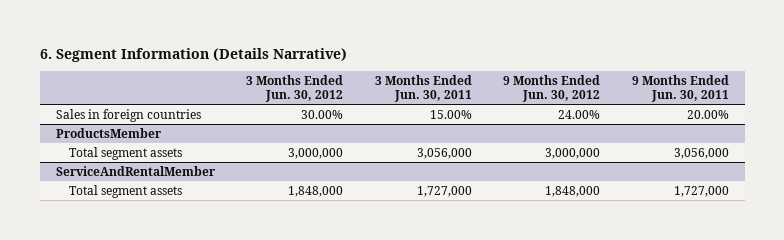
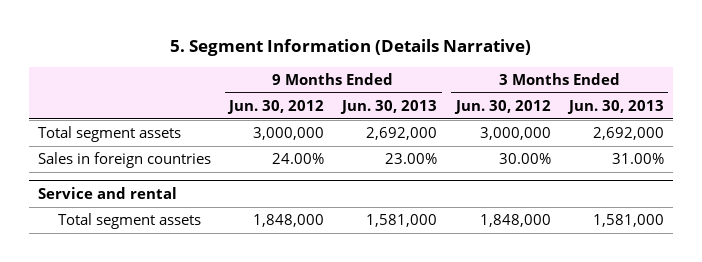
[39,47,347,62] 6. Segment Information (Details Narrative) -> [169,38,531,56] 5. Segment Information (Details Narrative)
[374,74,472,103] 3 Months Ended Jun. 30, 2011 -> none
[631,74,729,103] 9 Months Ended Jun. 30, 2011 -> none
none -> [340,99,438,114] Jun. 30, 2013
none -> [566,99,664,114] Jun. 30, 2013
[55,128,162,139] ProductsMember -> none
[55,166,216,177] ServiceAndRentalMember -> none
[55,109,201,123] Sales in foreign countries -> [38,152,212,169] Sales in foreign countries
none -> [38,186,178,199] Service and rental

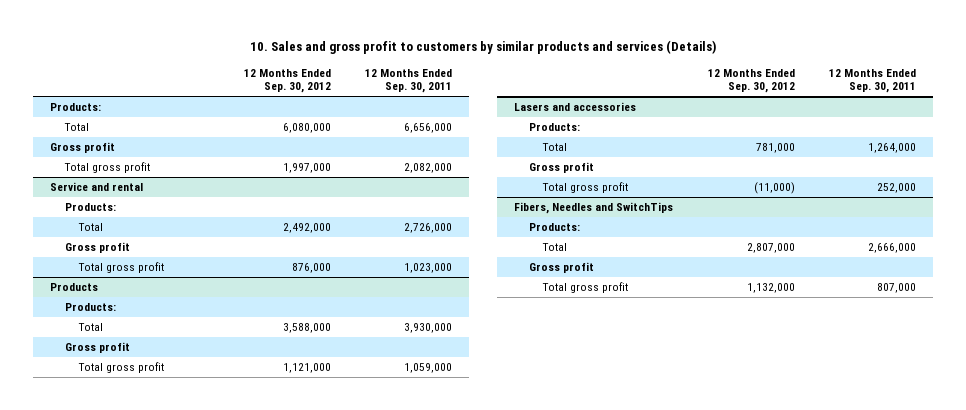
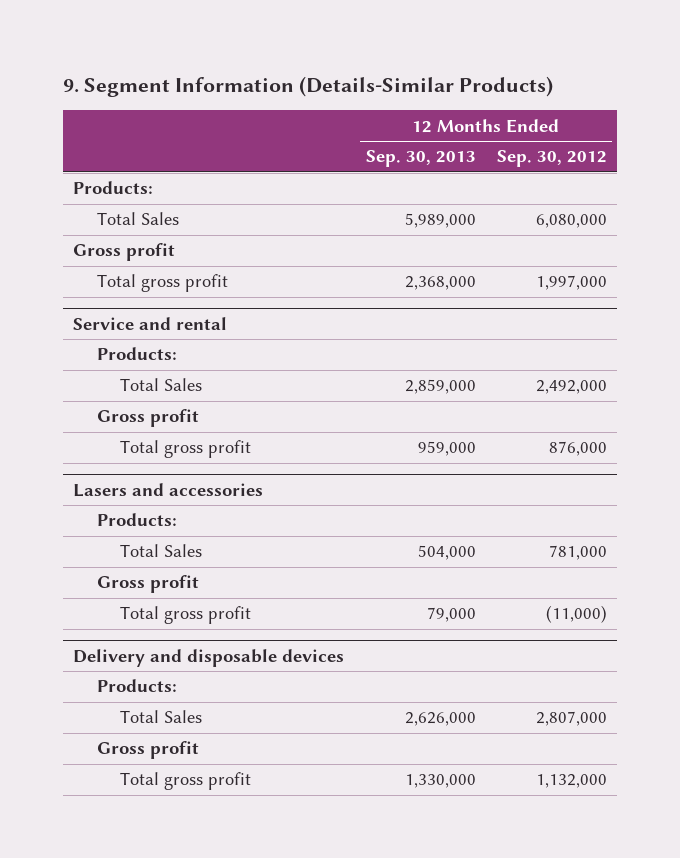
[250,40,717,55] 10. Sales and gross profit to customers by similar products and services (Details) -> [62,75,553,97] 9. Segment Information (Details-Similar Products)
[364,68,452,94] 12 Months Ended Sep. 30, 2011 -> none
none -> [365,150,476,168] Sep. 30, 2013
[63,123,89,132] Total -> [96,212,179,226] Total Sales
[77,223,103,232] Total -> [119,378,202,392] Total Sales
[50,283,99,292] Products -> none
[64,303,116,312] Products: -> none
[77,323,103,332] Total -> none
[64,342,130,354] Gross profit -> none
[77,362,164,374] Total gross profit -> none
[541,143,567,152] Total -> [119,544,202,558] Total Sales
[514,202,674,215] Fibers, Needles and SwitchTips -> none
none -> [73,648,345,667] Delivery and disposable devices
[541,243,567,252] Total -> [119,710,202,724] Total Sales

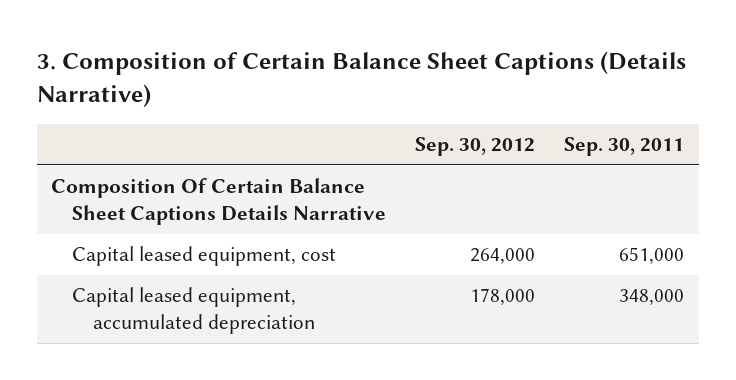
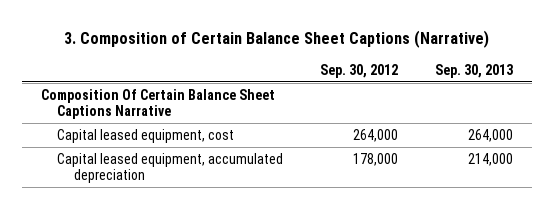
[36,51,686,108] 3. Composition of Certain Balance Sheet Captions (Details Narrative) -> [64,29,490,48] 3. Composition of Certain Balance Sheet Captions (Narrative)
[564,137,685,157] Sep. 30, 2011 -> none
none -> [435,63,514,78] Sep. 30, 2013
[51,178,387,226] Composition Of Certain Balance Sheet Captions Details Narrative -> [40,88,275,119] Composition Of Certain Balance Sheet Captions Narrative

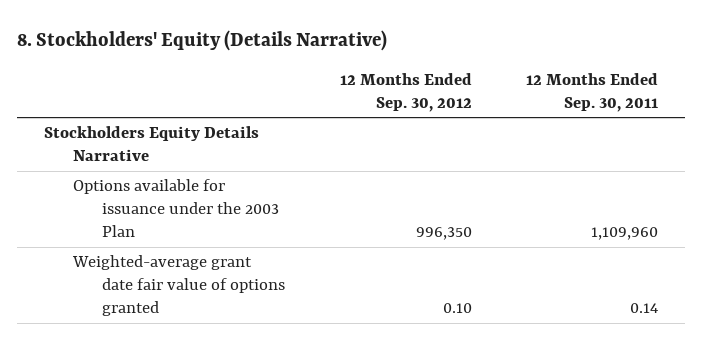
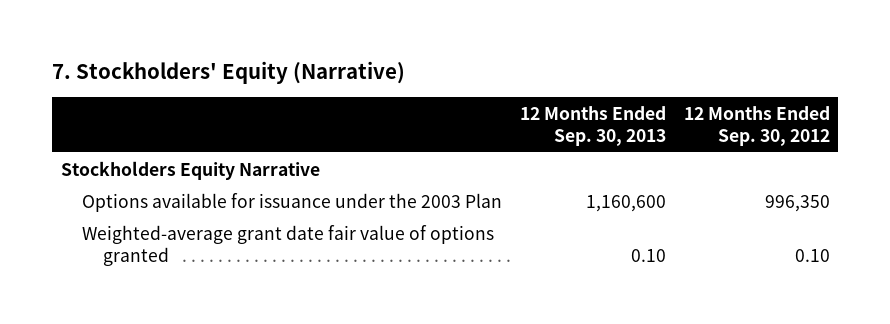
[16,29,387,51] 8. Stockholders' Equity (Details Narrative) -> [51,61,405,85] 7. Stockholders' Equity (Narrative)
[526,72,659,112] 12 Months Ended Sep. 30, 2011 -> none
none -> [519,105,666,147] 12 Months Ended Sep. 30, 2013
[44,126,260,162] Stockholders Equity Details Narrative -> [60,160,320,180] Stockholders Equity Narrative

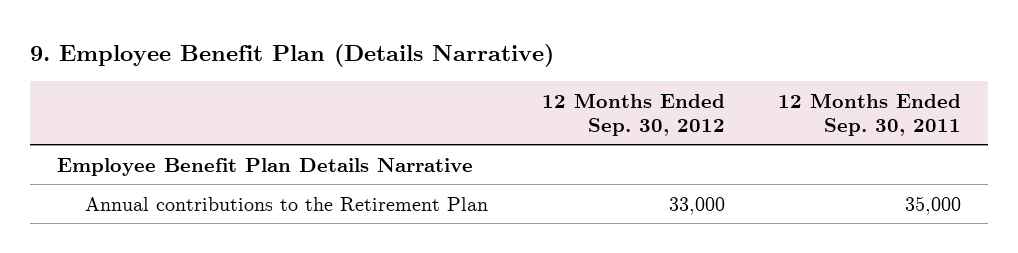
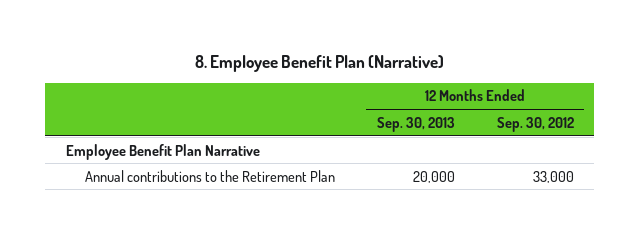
[29,43,554,67] 9. Employee Benefit Plan (Details Narrative) -> [194,55,444,73] 8. Employee Benefit Plan (Narrative)
[778,92,962,136] 12 Months Ended Sep. 30, 2011 -> none
none -> [376,116,455,132] Sep. 30, 2013
[56,157,473,176] Employee Benefit Plan Details Narrative -> [66,143,261,160] Employee Benefit Plan Narrative

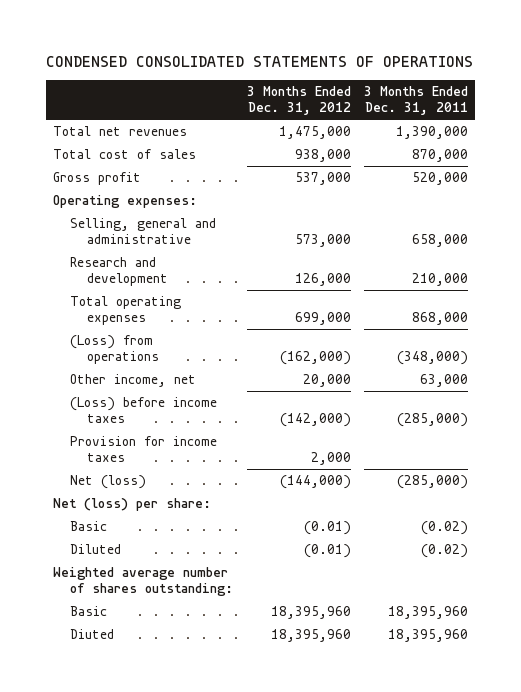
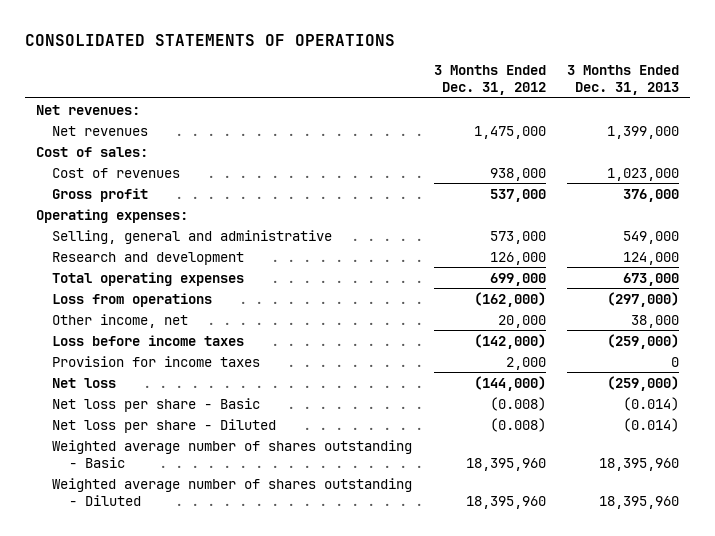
[46,55,474,67] CONDENSED CONSOLIDATED STATEMENTS OF OPERATIONS -> [24,33,395,46] CONSOLIDATED STATEMENTS OF OPERATIONS
[364,86,469,116] 3 Months Ended Dec. 31, 2011 -> none
none -> [567,64,680,95] 3 Months Ended Dec. 31, 2013
none -> [35,104,140,115] Net revenues:
[53,125,188,136] Total net revenues -> [52,125,149,136] Net revenues
none -> [35,146,148,157] Cost of sales:
[53,148,197,159] Total cost of sales -> [52,167,181,178] Cost of revenues
[69,334,159,365] (Loss) from operations -> [52,292,213,307] Loss from operations
[69,396,217,424] (Loss) before income taxes -> [52,334,245,346] Loss before income taxes
[53,497,212,511] Net (loss) per share: -> none
[53,566,233,597] Weighted average number of shares outstanding: -> none
[69,474,146,489] Net (loss) -> [52,377,117,388] Net loss
[69,520,107,531] Basic -> [52,397,261,412] Net loss per share - Basic
[303,520,351,535] (0.01) -> [489,396,546,411] (0.008)
[69,543,121,554] Diluted -> [52,418,277,433] Net loss per share - Diluted
[303,543,351,558] (0.01) -> [489,417,546,432] (0.008)
[69,605,107,616] Basic -> [52,439,413,468] Weighted average number of shares outstanding - Basic
[69,628,114,639] Diuted -> [52,477,413,506] Weighted average number of shares outstanding - Diluted

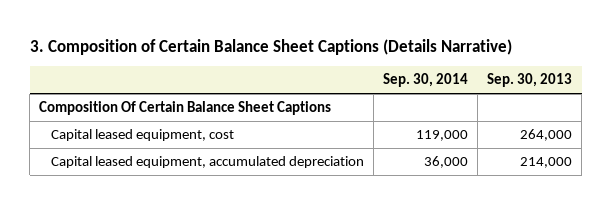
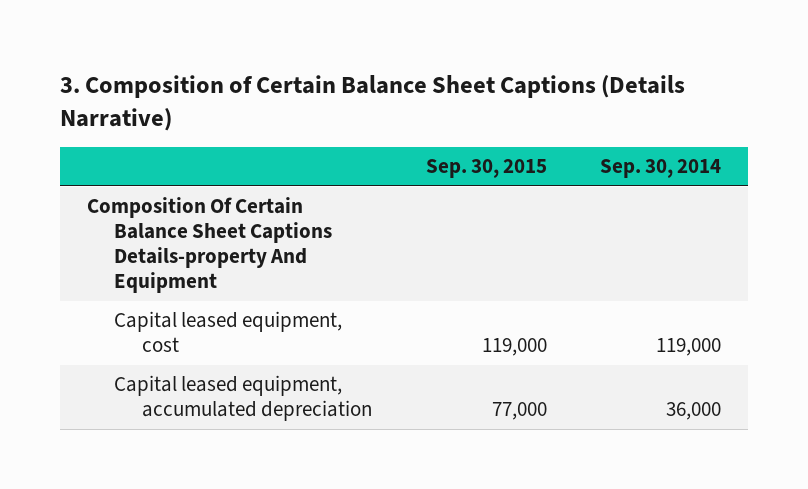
[487,73,573,88] Sep. 30, 2013 -> none
none -> [425,159,547,179] Sep. 30, 2015
[39,101,332,116] Composition Of Certain Balance Sheet Captions -> [86,197,333,294] Composition Of Certain Balance Sheet Captions Details-property And Equipment

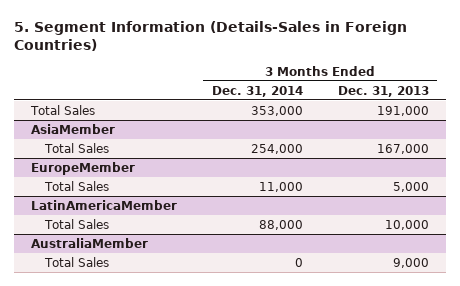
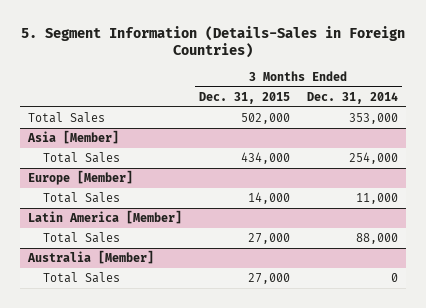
[337,85,429,97] Dec. 31, 2013 -> none
none -> [198,91,290,104] Dec. 31, 2015
[31,123,116,134] AsiaMember -> [27,130,120,145] Asia [Member]
[31,161,136,175] EuropeMember -> [28,170,134,186] Europe [Member]
[31,199,178,210] LatinAmericaMember -> [28,210,183,225] Latin America [Member]
[31,237,149,248] AustraliaMember -> none
none -> [27,250,155,265] Australia [Member]

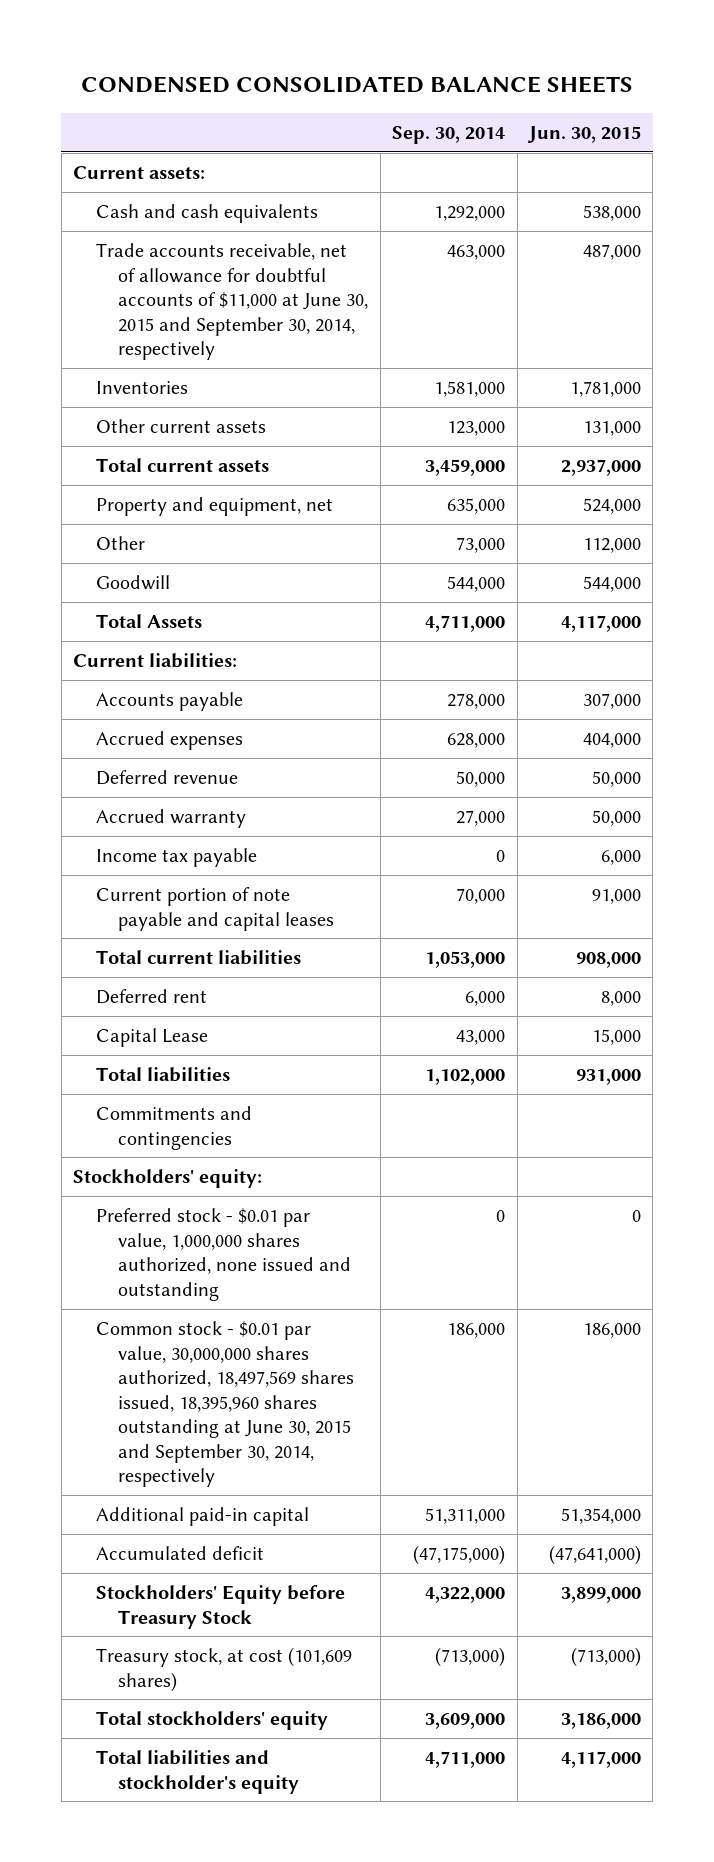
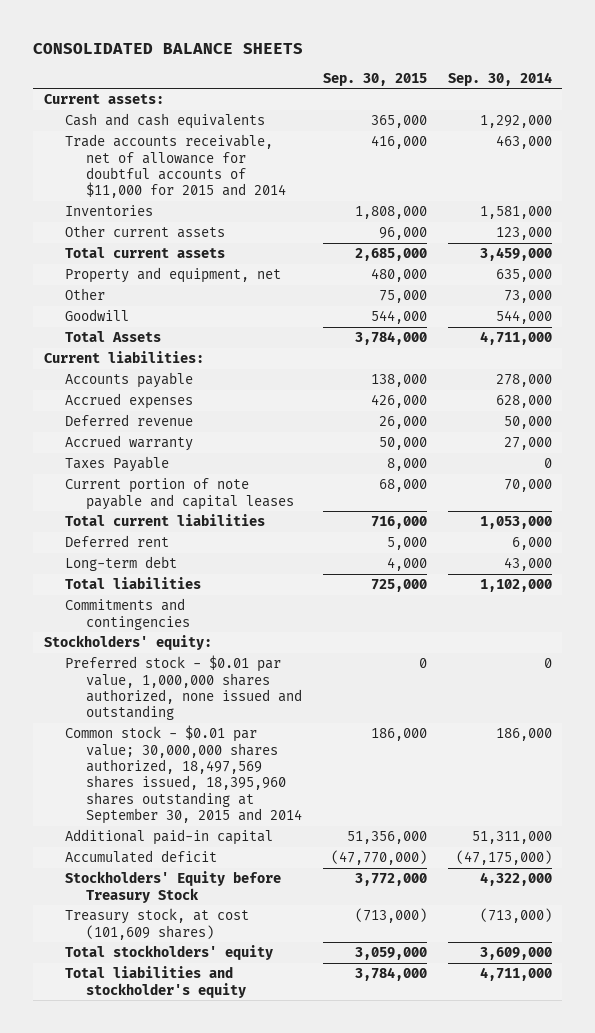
[80,76,633,94] CONDENSED CONSOLIDATED BALANCE SHEETS -> [33,42,304,54] CONSOLIDATED BALANCE SHEETS
[526,125,641,143] Jun. 30, 2015 -> none
none -> [322,72,427,86] Sep. 30, 2015
[95,243,369,361] Trade accounts receivable, net of allowance for doubtful accounts of $11,000 at June 30, 2015 and September 30, 2014, respectively -> [64,134,287,199] Trade accounts receivable, net of allowance for doubtful accounts of $11,000 for 2015 and 2014
[95,848,257,868] Income tax payable -> [64,456,169,473] Taxes Payable
[95,1028,208,1048] Capital Lease -> [64,556,177,572] Long-term debt
[95,1321,355,1488] Common stock - $0.01 par value, 30,000,000 shares authorized, 18,497,569 shares issued, 18,395,960 shares outstanding at June 30, 2015 and September 30, 2014, respectively -> [64,725,303,825] Common stock - $0.01 par value; 30,000,000 shares authorized, 18,497,569 shares issued, 18,395,960 shares outstanding at September 30, 2015 and 2014

